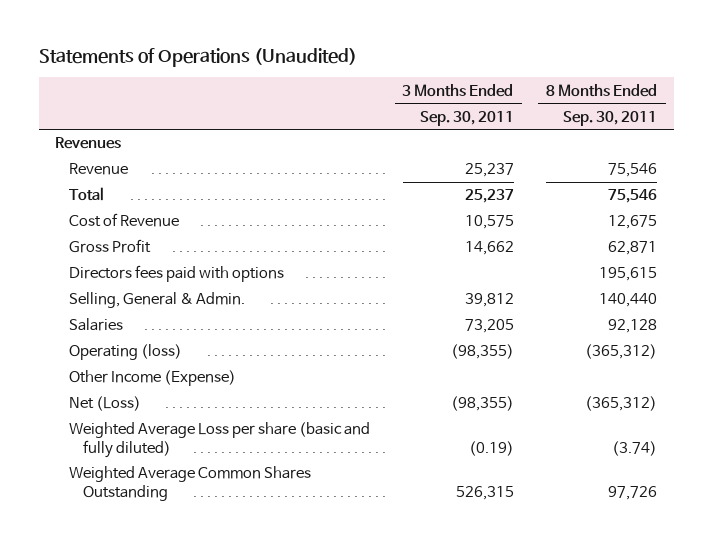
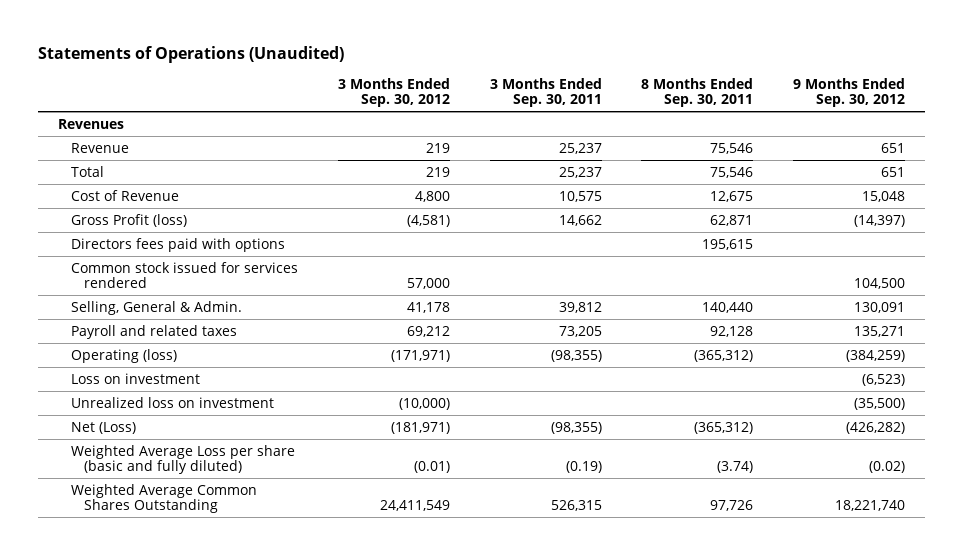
none -> [337,77,450,108] 3 Months Ended Sep. 30, 2012
none -> [793,77,906,108] 9 Months Ended Sep. 30, 2012
[69,239,152,254] Gross Profit -> [71,213,188,227] Gross Profit (loss)
none -> [71,261,299,288] Common stock issued for services rendered
[69,318,124,332] Salaries -> [71,324,238,339] Payroll and related taxes
[69,370,237,387] Other Income (Expense) -> none
none -> [71,372,201,384] Loss on investment
none -> [71,396,275,408] Unrealized loss on investment

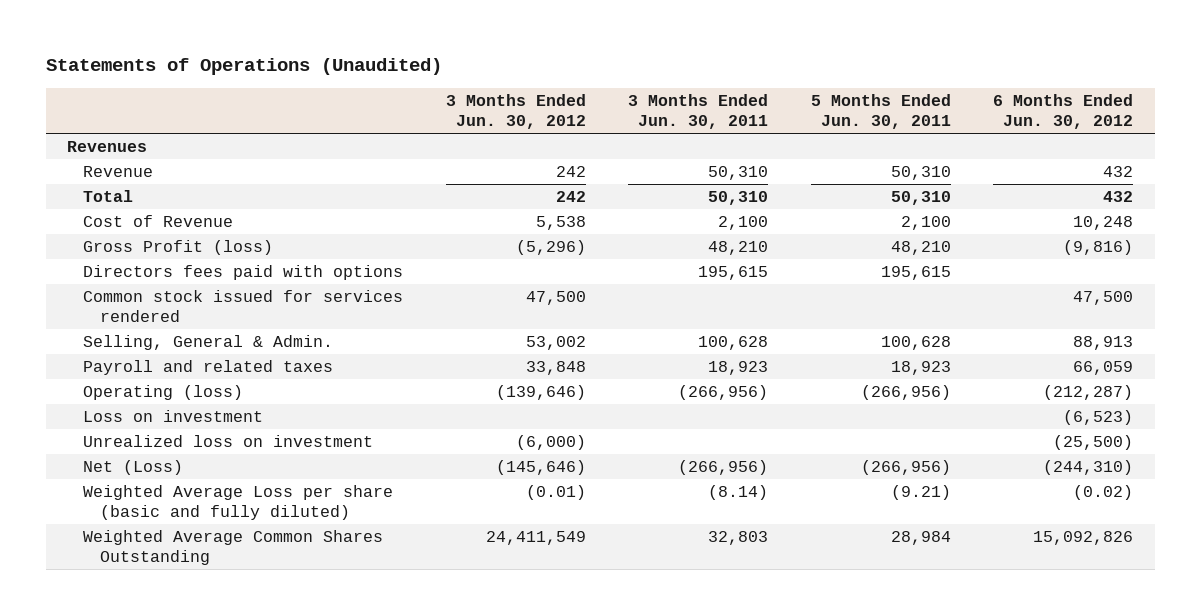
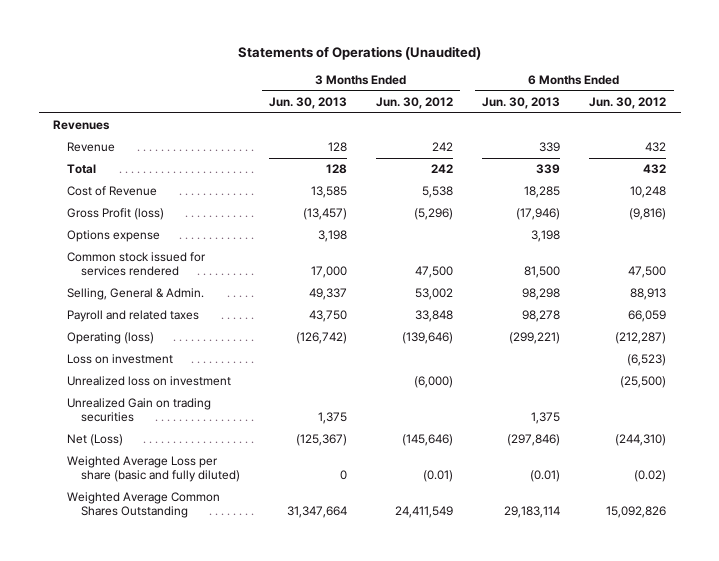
[628,93,769,129] 3 Months Ended Jun. 30, 2011 -> none
[810,93,951,129] 5 Months Ended Jun. 30, 2011 -> none
none -> [268,96,347,109] Jun. 30, 2013
none -> [482,96,561,109] Jun. 30, 2013
[83,265,404,281] Directors fees paid with options -> [66,230,160,243] Options expense
none -> [66,398,211,423] Unrealized Gain on trading securities

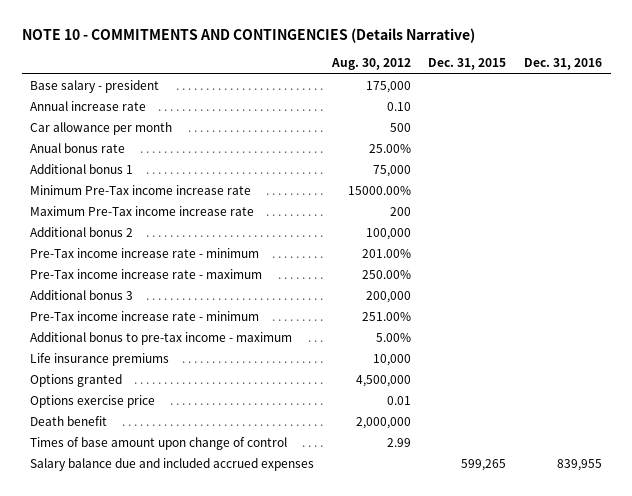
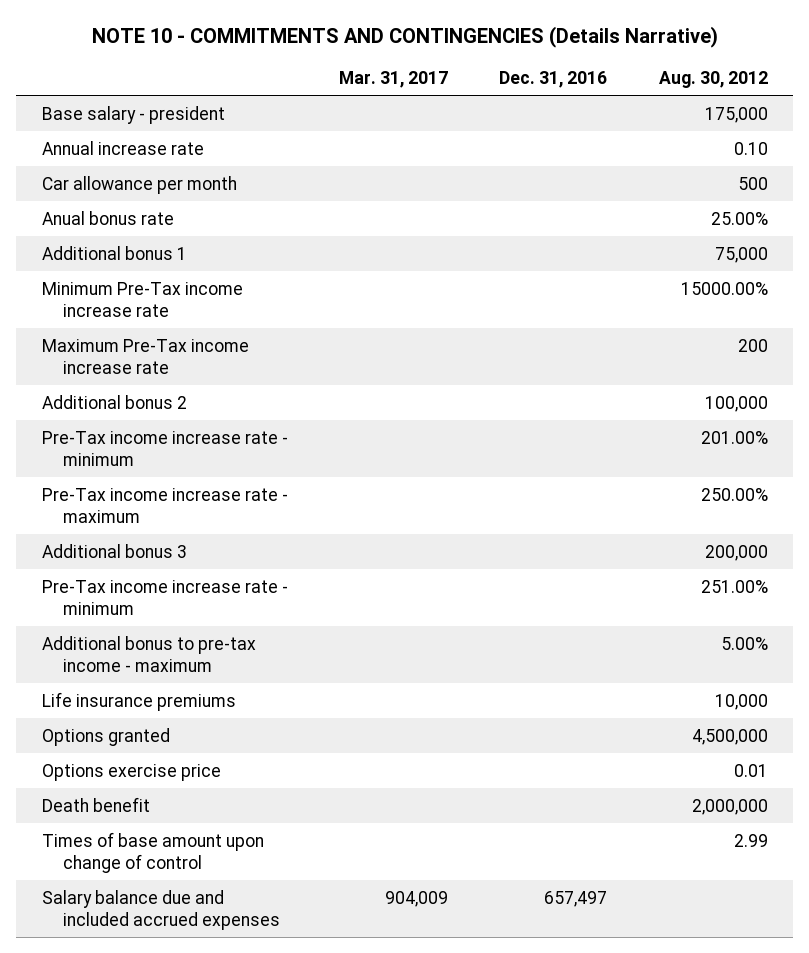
[428,58,507,71] Dec. 31, 2015 -> none
none -> [338,70,448,88] Mar. 31, 2017
[556,459,602,472] 839,955 -> [544,890,608,907] 657,497

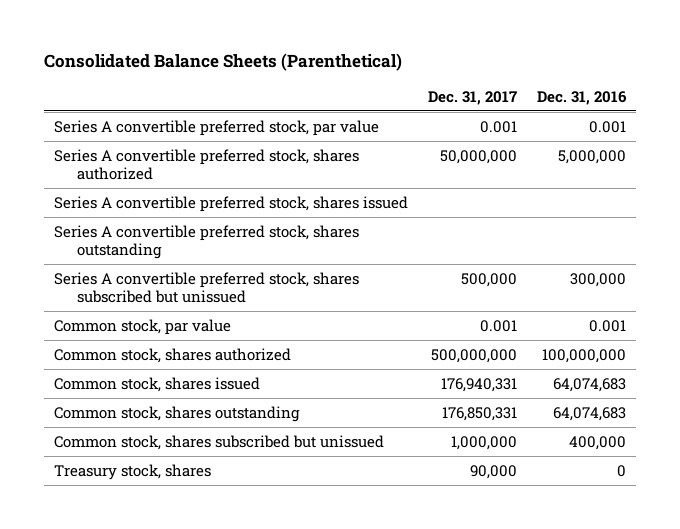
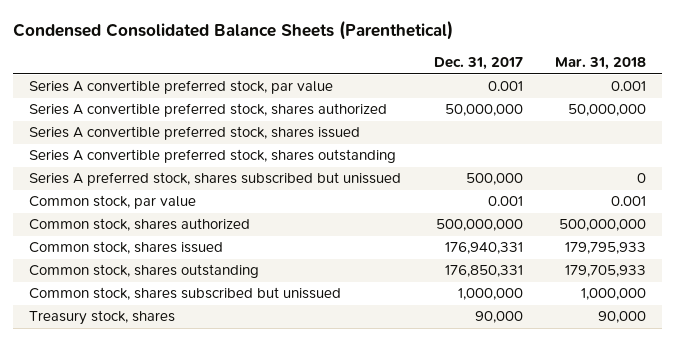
[43,53,402,72] Consolidated Balance Sheets (Parenthetical) -> [13,20,454,41] Condensed Consolidated Balance Sheets (Parenthetical)
[537,90,628,105] Dec. 31, 2016 -> none
none -> [554,57,646,71] Mar. 31, 2018
[53,271,359,303] Series A convertible preferred stock, shares subscribed but unissued -> [29,172,402,187] Series A preferred stock, shares subscribed but unissued

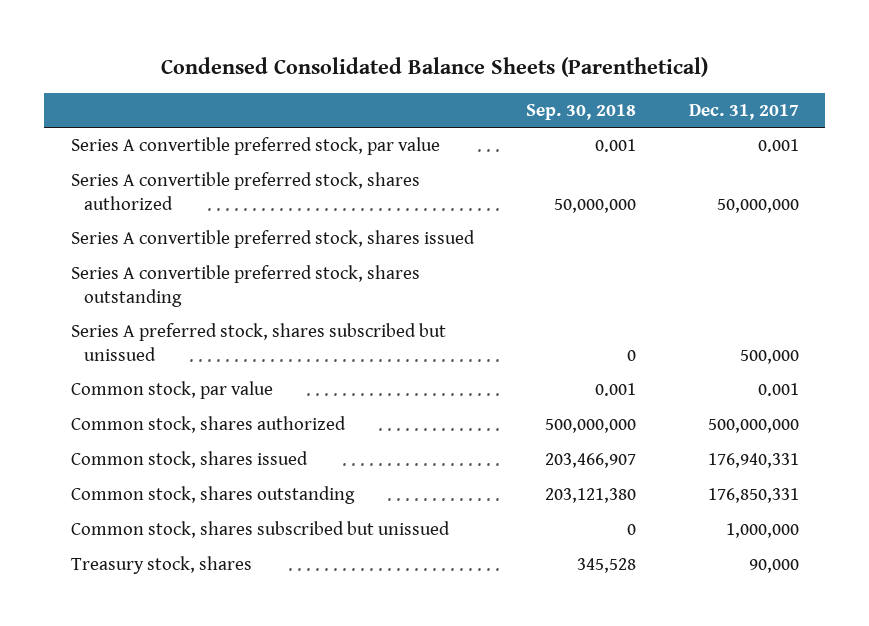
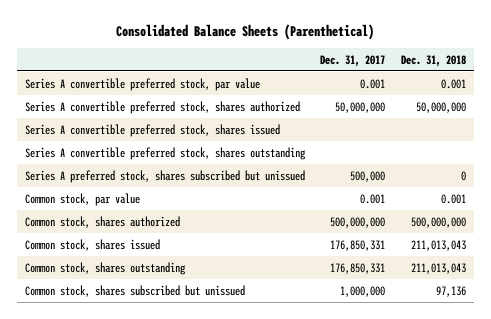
[160,56,708,77] Condensed Consolidated Balance Sheets (Parenthetical) -> [116,23,375,40] Consolidated Balance Sheets (Parenthetical)
[526,103,637,120] Sep. 30, 2018 -> none
none -> [401,54,467,67] Dec. 31, 2018
[707,453,799,469] 176,940,331 -> [330,239,386,251] 176,850,331
[70,556,252,575] Treasury stock, shares -> none

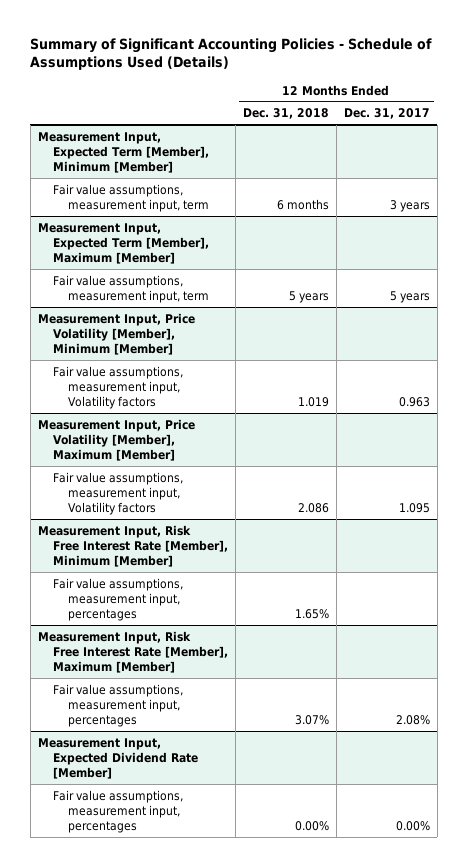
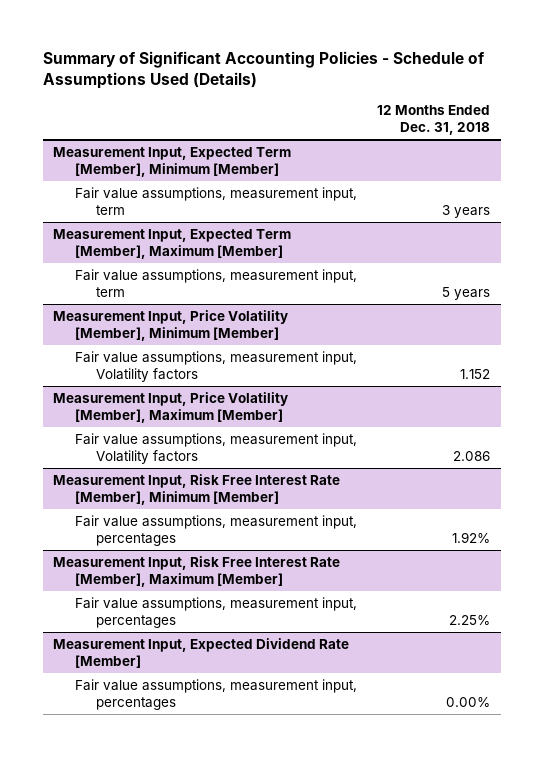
[343,108,430,120] Dec. 31, 2017 -> none
[276,198,329,210] 6 months -> [442,205,491,219] 3 years
[297,396,329,407] 1.019 -> [460,369,491,380] 1.152
[294,608,329,619] 1.65% -> [452,532,491,544] 1.92%
[294,714,329,725] 3.07% -> [449,615,491,626] 2.25%

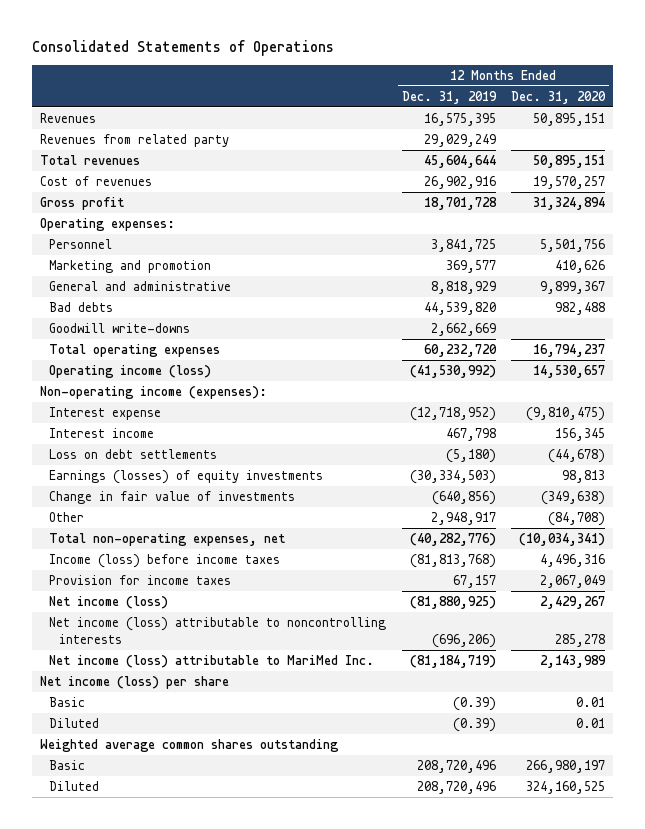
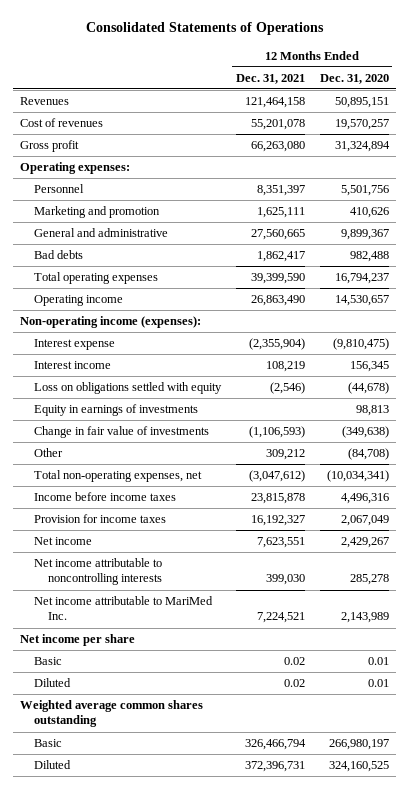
[401,90,497,104] Dec. 31, 2019 -> none
none -> [236,73,306,84] Dec. 31, 2021
[39,133,229,147] Revenues from related party -> none
[39,154,140,165] Total revenues -> none
[49,322,191,333] Goodwill write-downs -> none
[49,364,212,378] Operating income (loss) -> [34,295,124,307] Operating income
[49,448,218,459] Loss on debt settlements -> [34,382,223,395] Loss on obligations settled with equity
[49,469,324,484] Earnings (losses) of equity investments -> [34,404,199,417] Equity in earnings of investments
[49,553,281,568] Income (loss) before income taxes -> [34,492,177,502] Income before income taxes
[49,595,169,609] Net income (loss) -> [34,537,93,546] Net income
[49,616,387,644] Net income (loss) attributable to noncontrolling interests -> [34,558,163,586] Net income attributable to noncontrolling interests
[49,654,375,668] Net income (loss) attributable to MariMed Inc. -> [34,596,214,621] Net income attributable to MariMed Inc.
[39,675,229,689] Net income (loss) per share -> [20,634,136,647] Net income per share

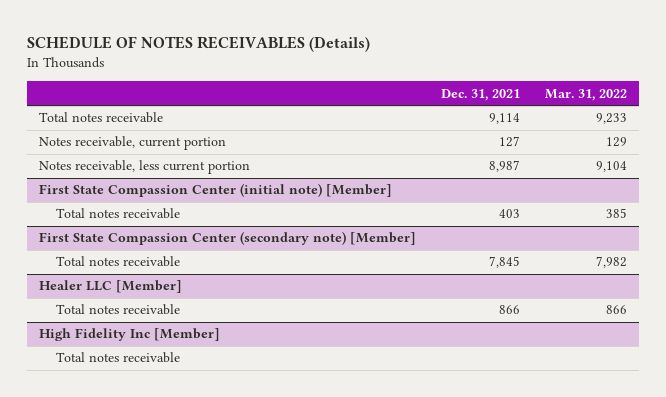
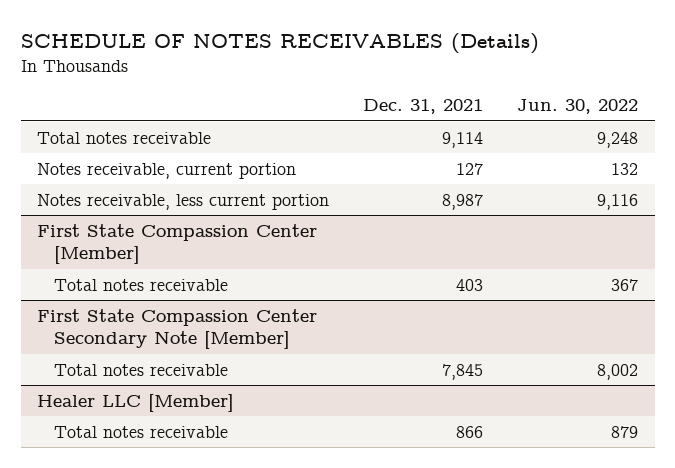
[544,88,627,101] Mar. 31, 2022 -> none
none -> [516,98,638,114] Jun. 30, 2022
[39,183,393,198] First State Compassion Center (initial note) [Member] -> [37,223,318,265] First State Compassion Center [Member]
[39,231,417,246] First State Compassion Center (secondary note) [Member] -> [37,308,318,350] First State Compassion Center Secondary Note [Member]
[39,328,221,342] High Fidelity Inc [Member] -> none
[56,352,181,364] Total notes receivable -> none

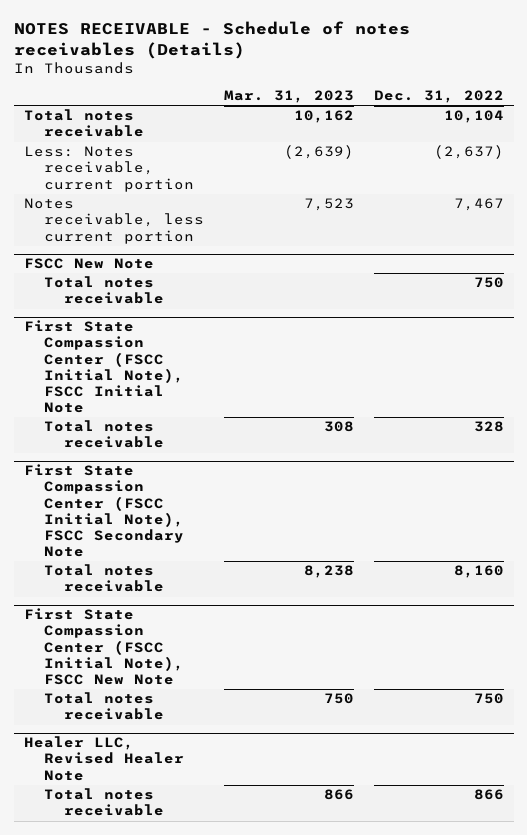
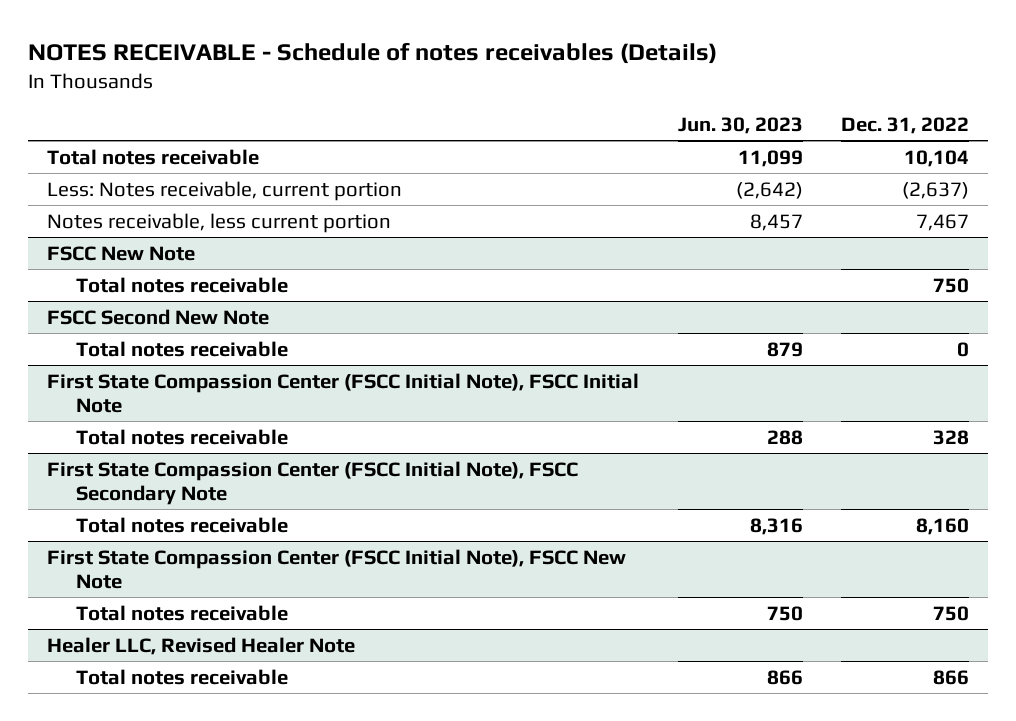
[223,90,354,104] Mar. 31, 2023 -> none
none -> [677,117,803,135] Jun. 30, 2023
none -> [47,308,270,325] FSCC Second New Note
none -> [75,340,288,357] Total notes receivable

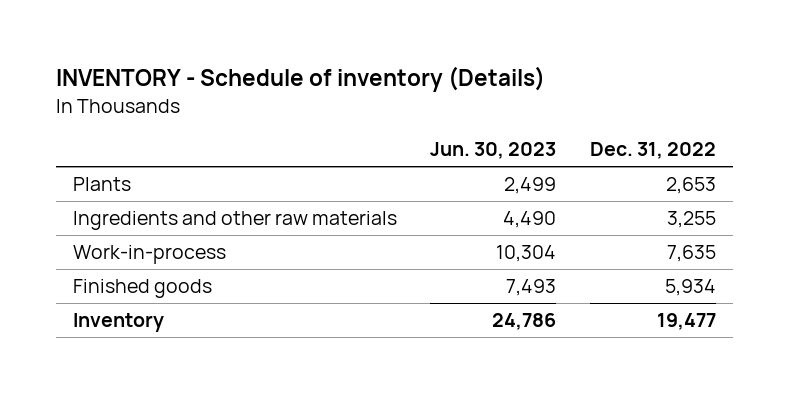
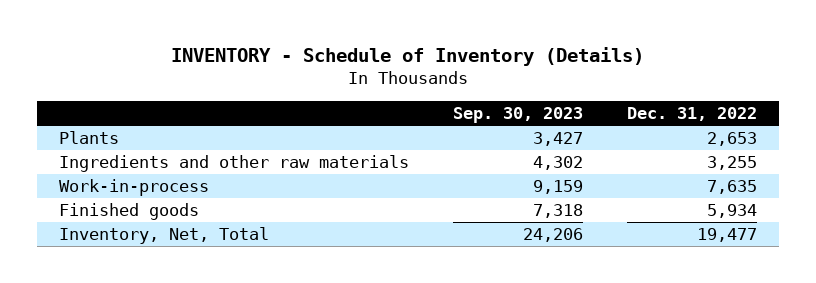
[55,66,545,93] INVENTORY - Schedule of inventory (Details) -> [170,47,644,67] INVENTORY - Schedule of Inventory (Details)
[430,142,557,160] Jun. 30, 2023 -> none
none -> [452,107,583,124] Sep. 30, 2023
[72,313,164,333] Inventory -> [58,227,269,245] Inventory, Net, Total

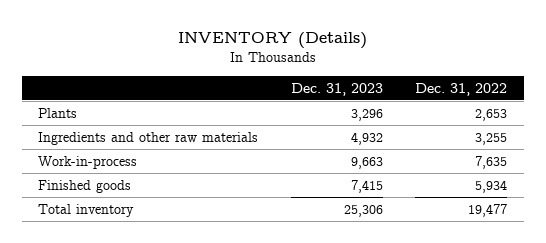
[170,47,644,67] INVENTORY - Schedule of Inventory (Details) -> [177,32,367,50] INVENTORY (Details)
[452,107,583,124] Sep. 30, 2023 -> none
none -> [290,82,383,96] Dec. 31, 2023
[58,227,269,245] Inventory, Net, Total -> [38,203,135,217] Total inventory

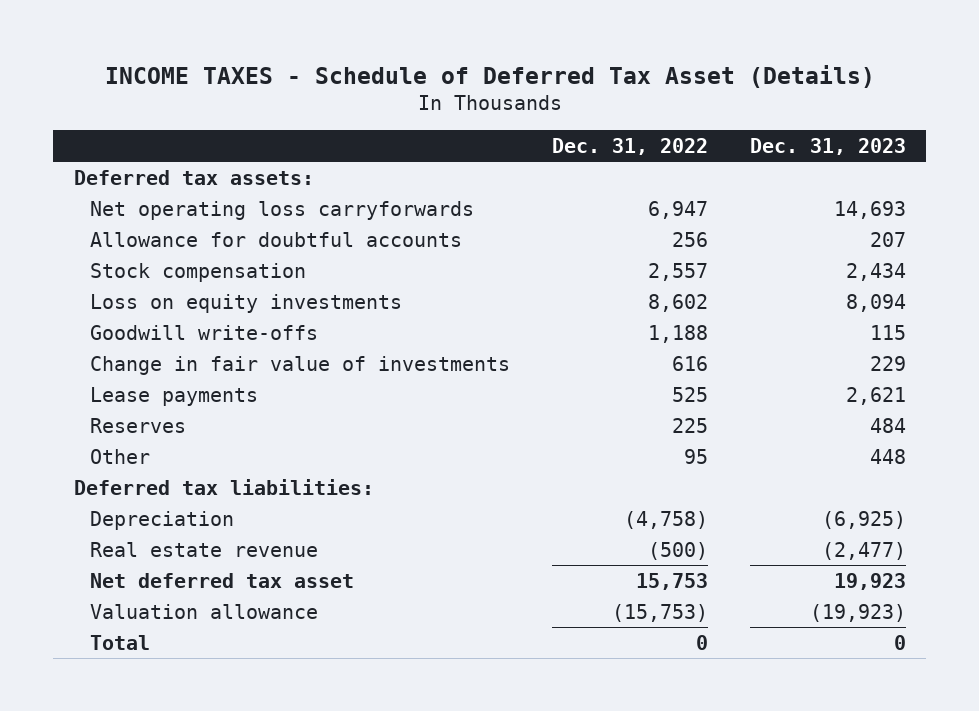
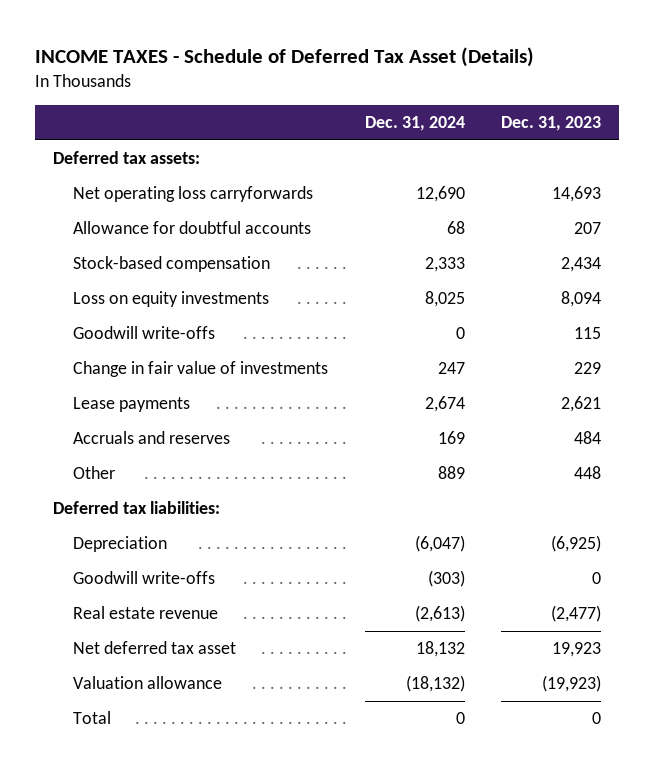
[551,138,708,156] Dec. 31, 2022 -> none
none -> [364,116,465,132] Dec. 31, 2024
[90,262,307,282] Stock compensation -> [73,256,271,273] Stock-based compensation
[90,417,187,433] Reserves -> [73,431,231,445] Accruals and reserves
none -> [73,571,216,585] Goodwill write-offs

